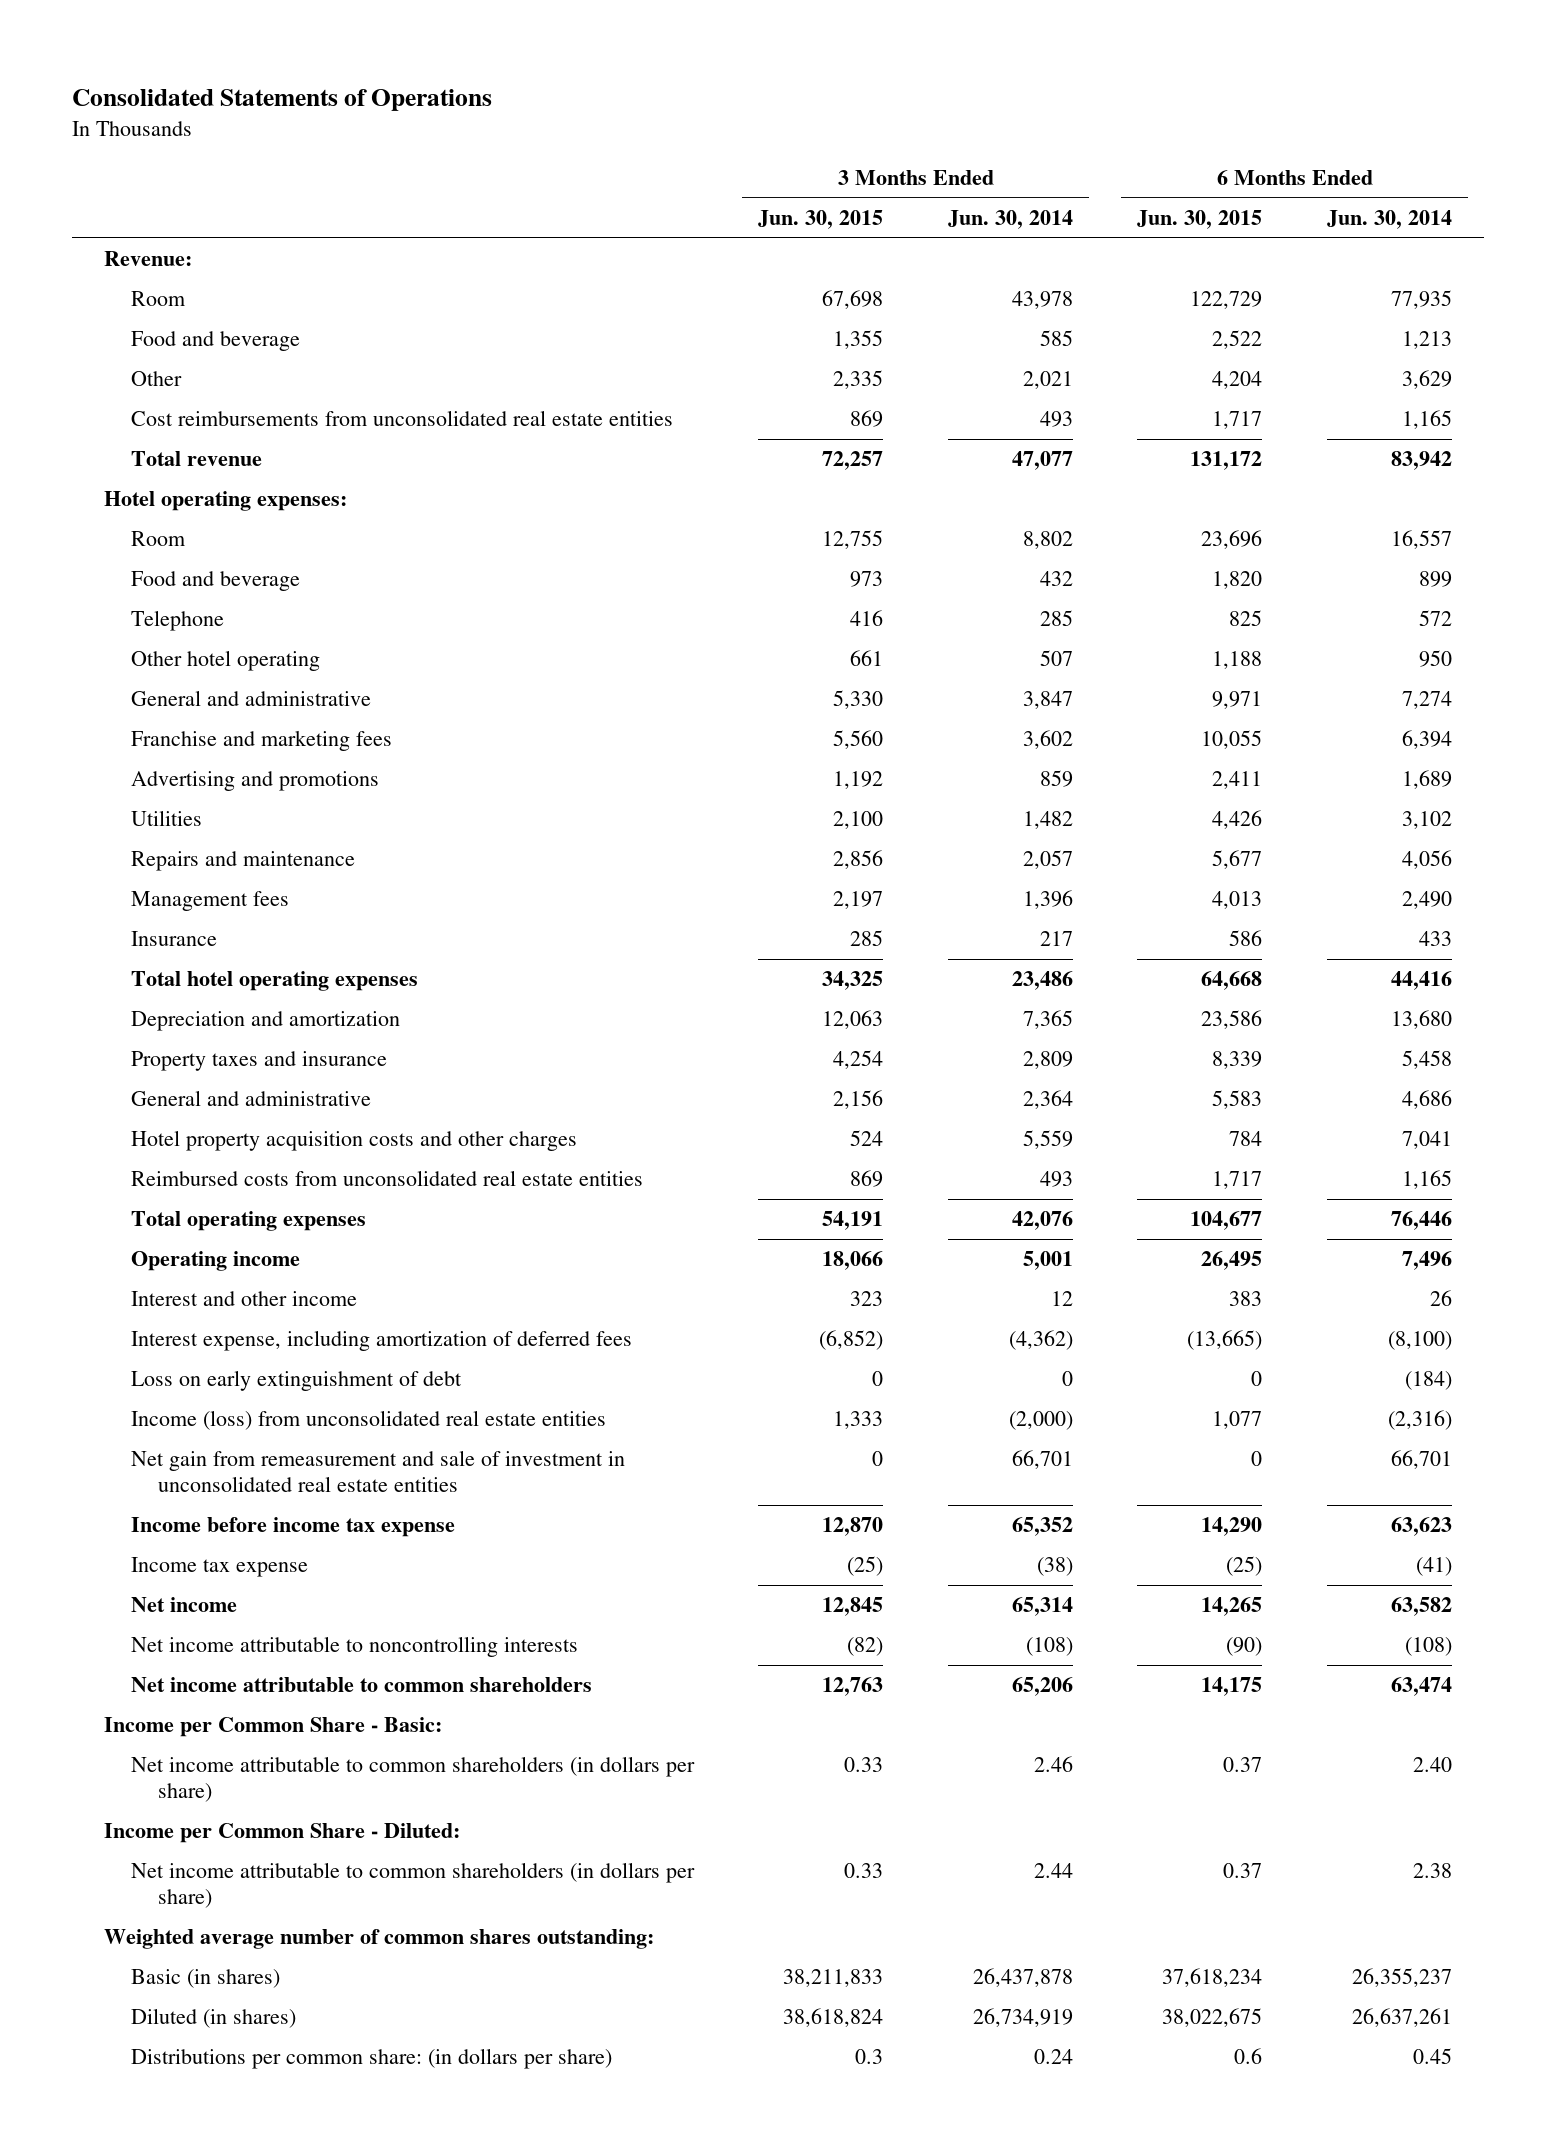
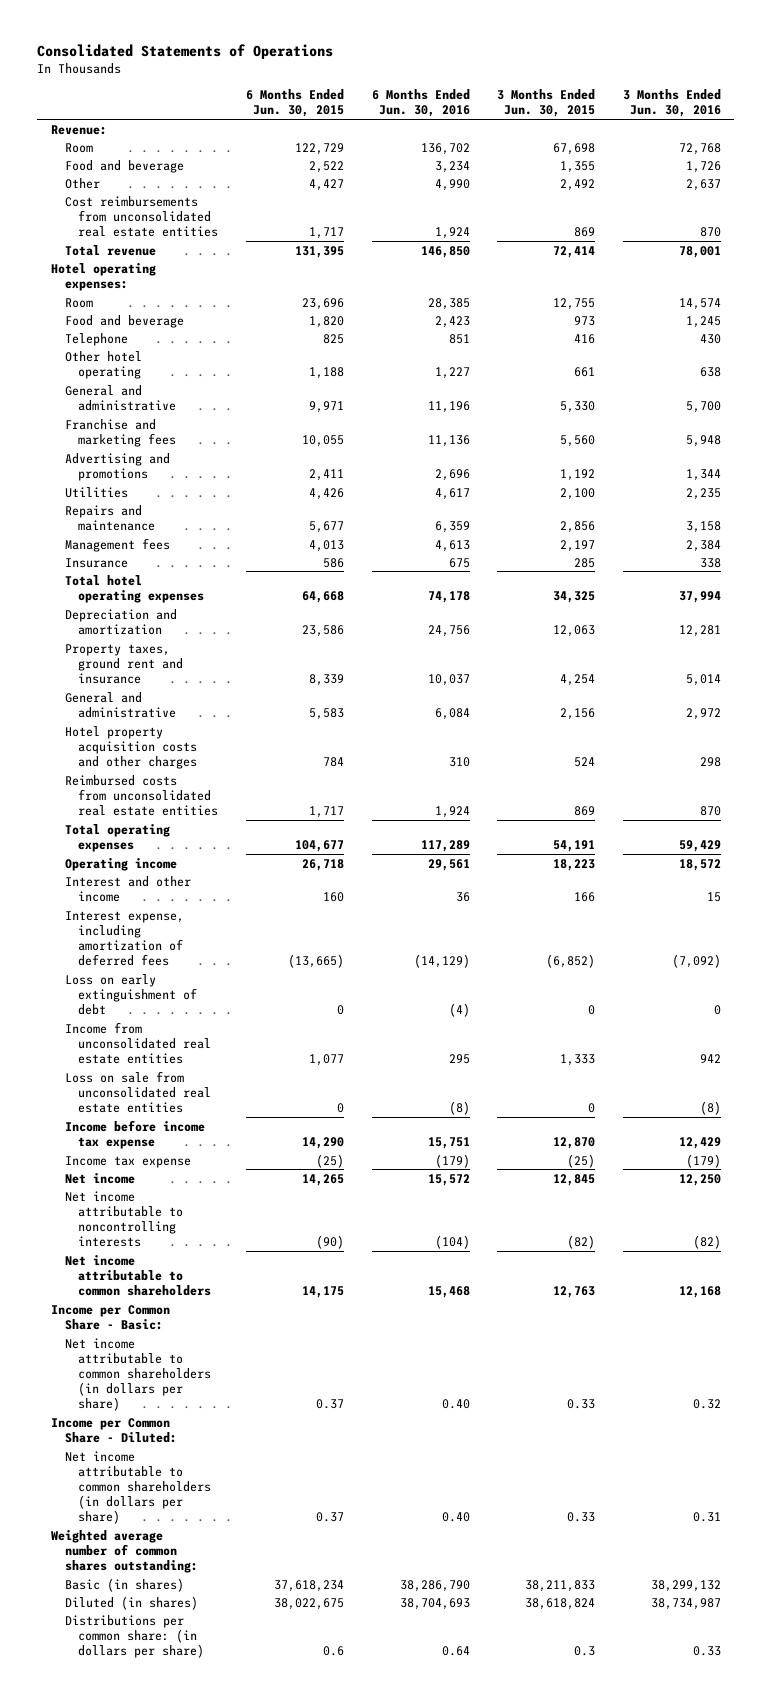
[947,209,1073,229] Jun. 30, 2014 -> none
[1326,209,1452,229] Jun. 30, 2014 -> none
none -> [371,89,470,118] 6 Months Ended Jun. 30, 2016
none -> [622,89,721,118] 3 Months Ended Jun. 30, 2016
[833,370,884,390] 2,335 -> [560,178,596,191] 2,492
[1212,371,1263,390] 4,204 -> [309,178,345,191] 4,427
[822,451,884,471] 72,257 -> [553,245,596,258] 72,414
[1190,451,1263,471] 131,172 -> [295,245,345,258] 131,395
[130,1051,387,1072] Property taxes and insurance -> [64,643,184,684] Property taxes, ground rent and insurance
[822,1251,884,1271] 18,066 -> [553,858,596,871] 18,223
[1201,1251,1263,1271] 26,495 -> [302,858,345,871] 26,718
[850,1291,884,1307] 323 -> [574,891,596,902] 166
[1229,1291,1263,1307] 383 -> [323,891,345,902] 160
[130,1410,606,1431] Income (loss) from unconsolidated real estate entities -> [64,1021,212,1064] Income from unconsolidated real estate entities
[130,1450,625,1493] Net gain from remeasurement and sale of investment in unconsolidated real estate entities -> [64,1070,212,1113] Loss on sale from unconsolidated real estate entities

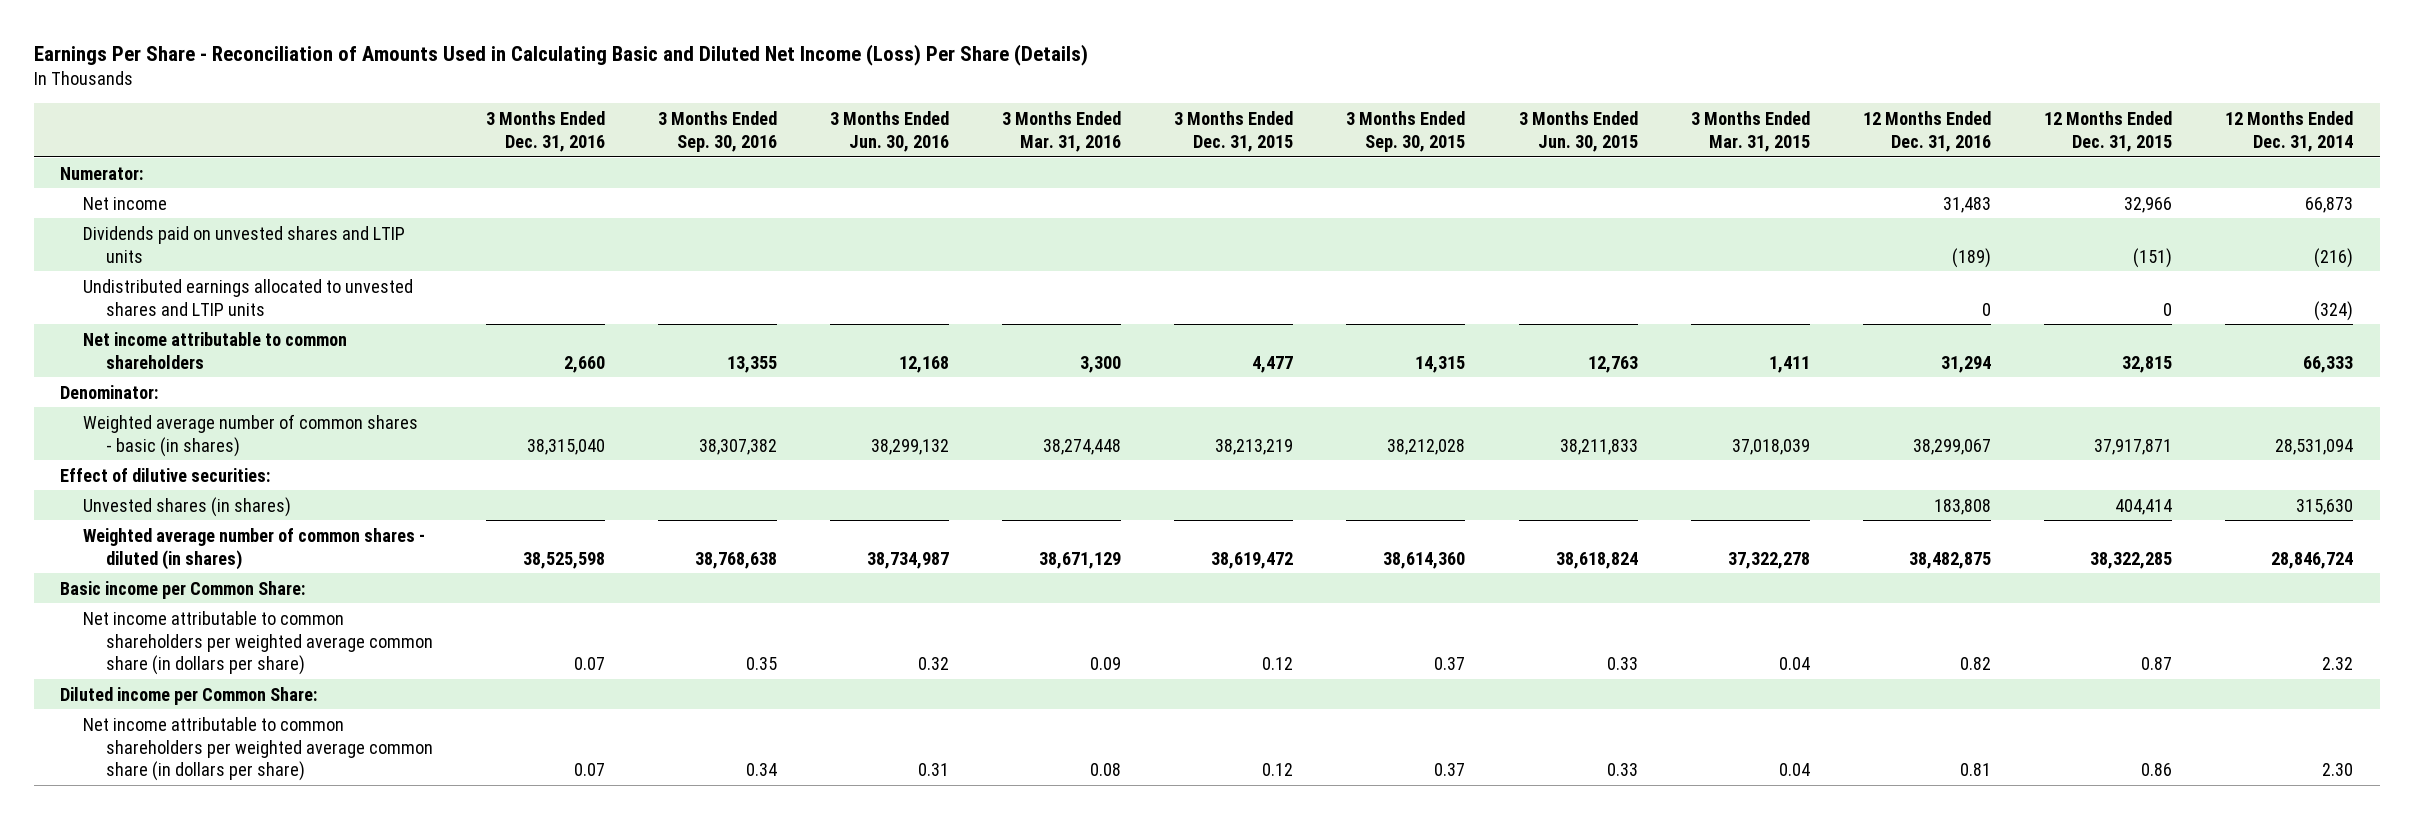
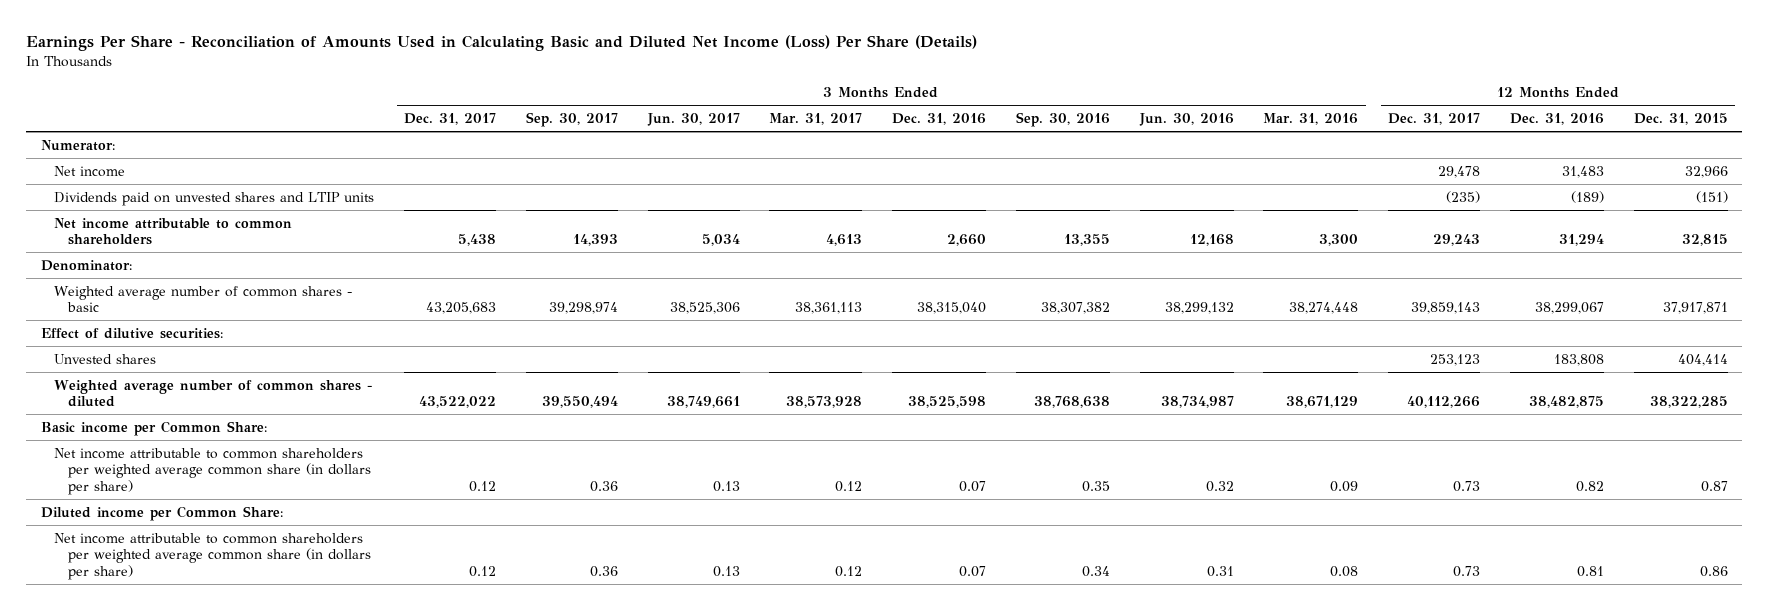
[1174,110,1294,152] 3 Months Ended Dec. 31, 2015 -> none
[1346,110,1466,152] 3 Months Ended Sep. 30, 2015 -> none
[1518,110,1638,152] 3 Months Ended Jun. 30, 2015 -> none
[1690,110,1810,152] 3 Months Ended Mar. 31, 2015 -> none
[2225,110,2354,152] 12 Months Ended Dec. 31, 2014 -> none
none -> [404,113,497,126] Dec. 31, 2017
none -> [525,112,618,128] Sep. 30, 2017
none -> [646,113,740,127] Jun. 30, 2017
none -> [769,113,863,126] Mar. 31, 2017
none -> [1388,113,1481,126] Dec. 31, 2017
[82,278,413,316] Undistributed earnings allocated to unvested shares and LTIP units -> none
[82,413,418,457] Weighted average number of common shares - basic (in shares) -> [54,285,353,313] Weighted average number of common shares - basic
[82,496,291,517] Unvested shares (in shares) -> [54,353,157,364] Unvested shares
[82,527,425,570] Weighted average number of common shares - diluted (in shares) -> [54,379,373,408] Weighted average number of common shares - diluted

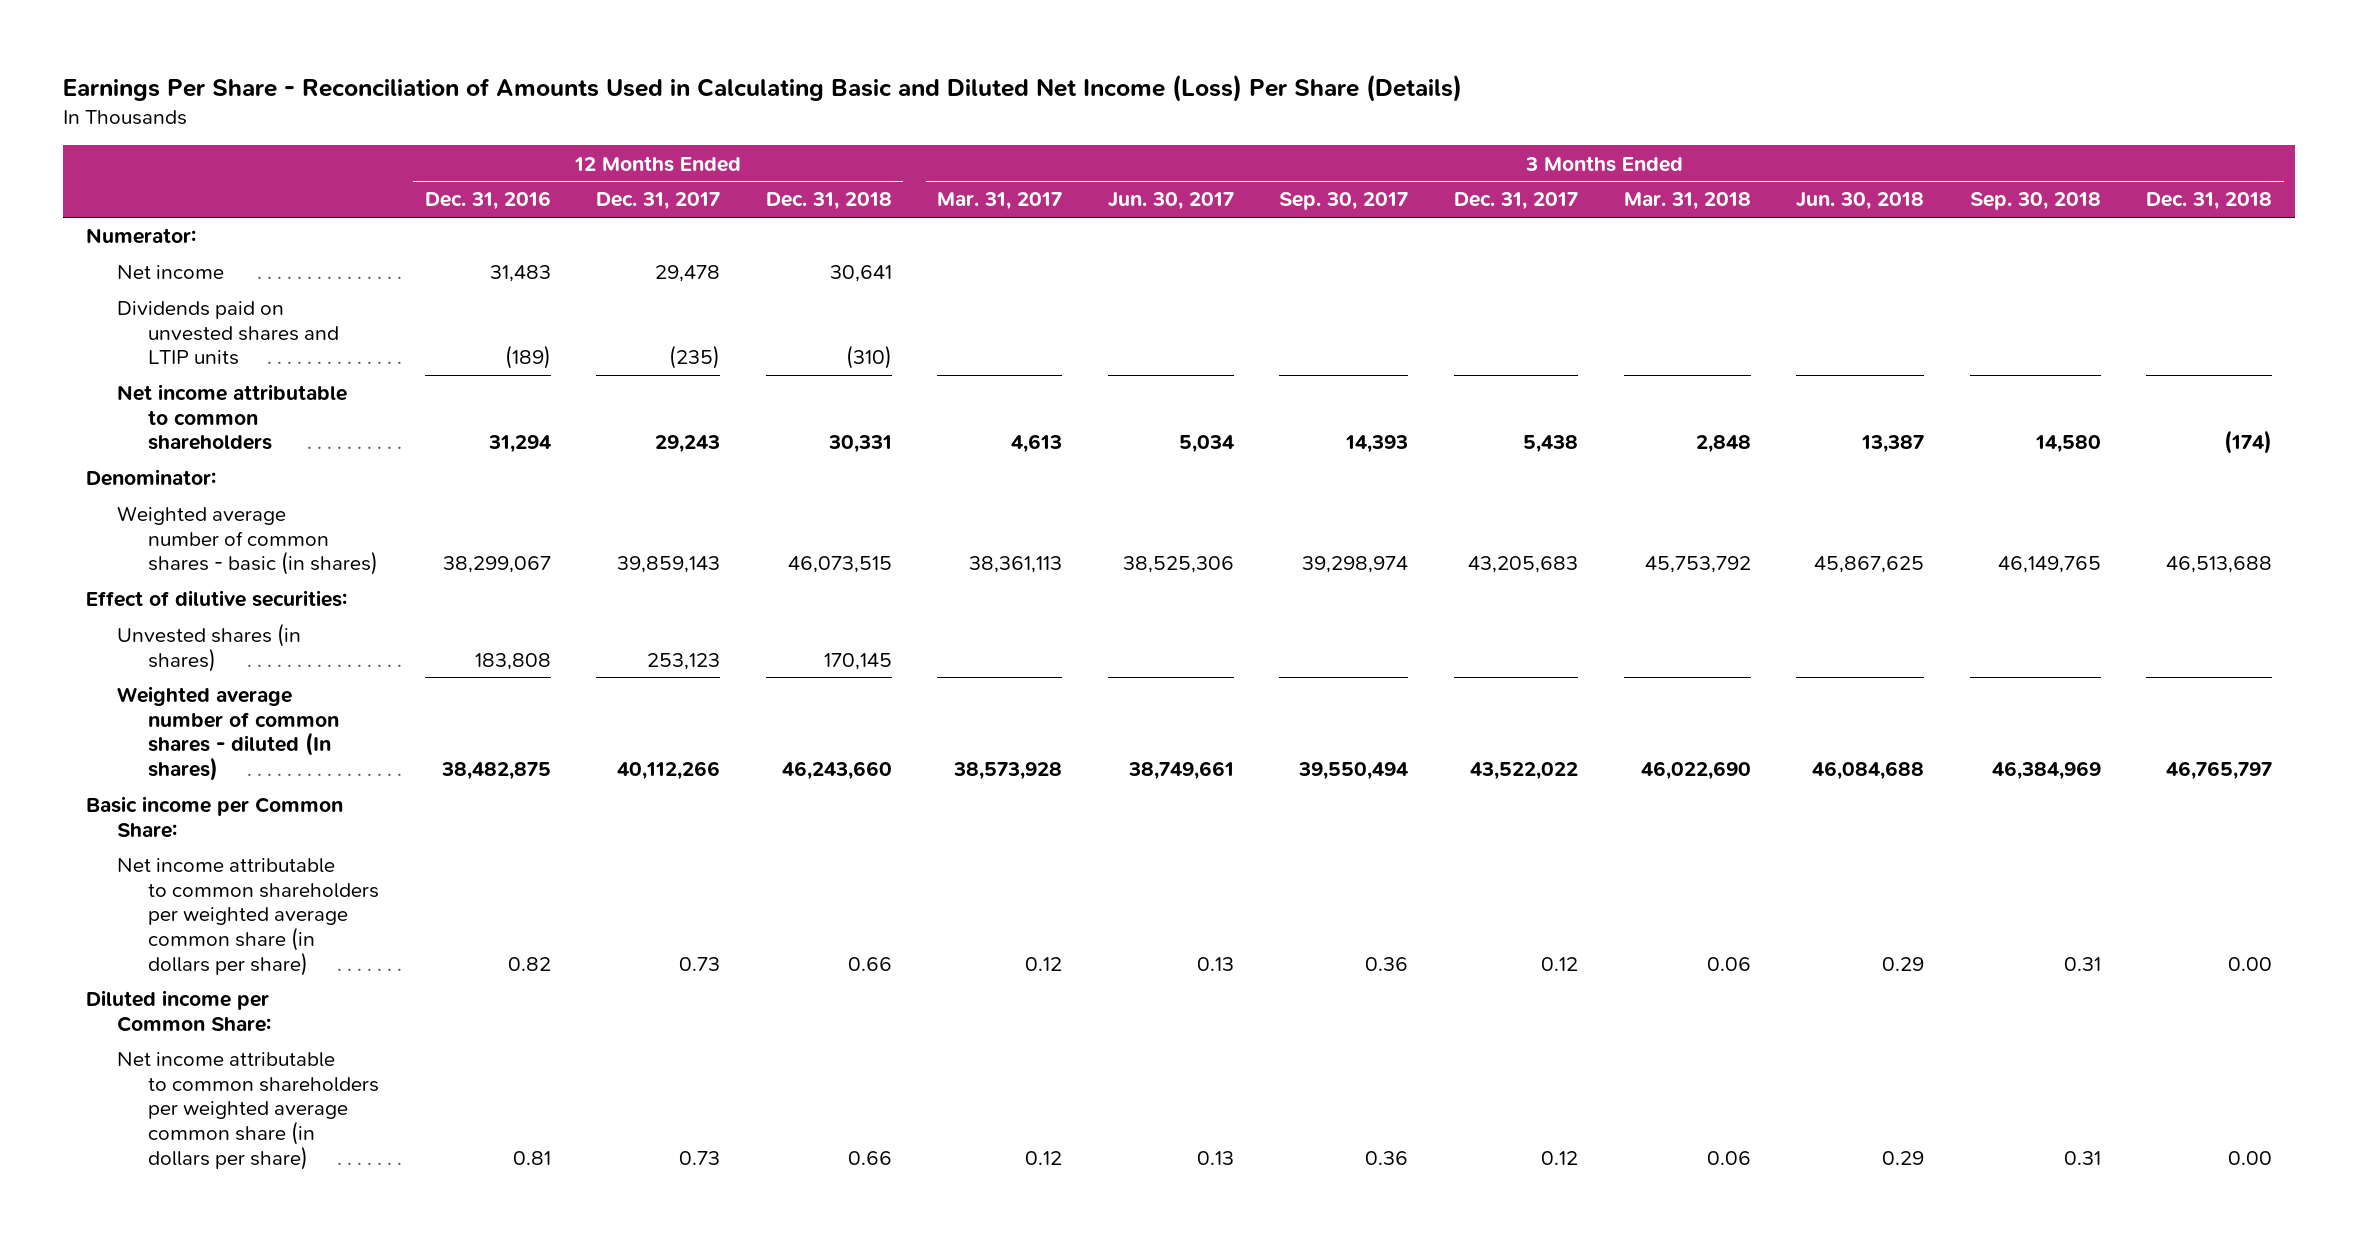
[892,113,987,126] Dec. 31, 2016 -> none
[1015,112,1110,128] Sep. 30, 2016 -> none
[1138,113,1234,127] Jun. 30, 2016 -> none
[1263,113,1359,126] Mar. 31, 2016 -> none
[1633,113,1728,126] Dec. 31, 2015 -> none
none -> [765,192,892,211] Dec. 31, 2018
none -> [1623,192,1751,211] Mar. 31, 2018
none -> [1796,192,1925,211] Jun. 30, 2018
none -> [1969,192,2101,211] Sep. 30, 2018
none -> [2146,192,2273,211] Dec. 31, 2018
[54,285,353,313] Weighted average number of common shares - basic -> [116,506,379,576] Weighted average number of common shares - basic (in shares)
[54,353,157,364] Unvested shares -> [116,623,301,672] Unvested shares (in shares)
[54,379,373,408] Weighted average number of common shares - diluted -> [116,686,340,782] Weighted average number of common shares - diluted (In shares)

